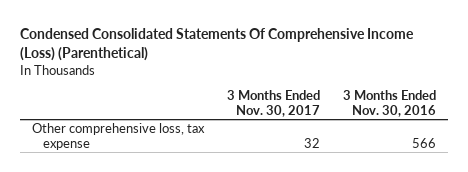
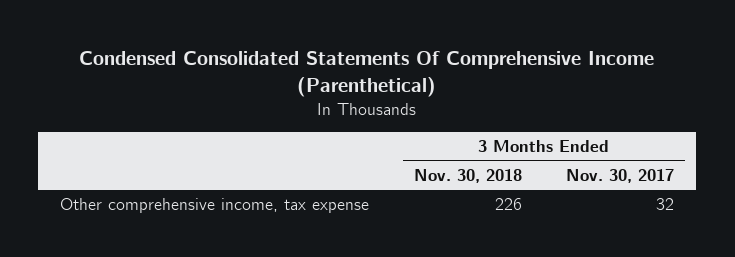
[19,28,414,62] Condensed Consolidated Statements Of Comprehensive Income (Loss) (Parenthetical) -> [79,50,655,97] Condensed Consolidated Statements Of Comprehensive Income (Parenthetical)
[343,90,437,117] 3 Months Ended Nov. 30, 2016 -> none
none -> [413,168,522,183] Nov. 30, 2018
[31,123,205,150] Other comprehensive loss, tax expense -> [60,198,370,214] Other comprehensive income, tax expense

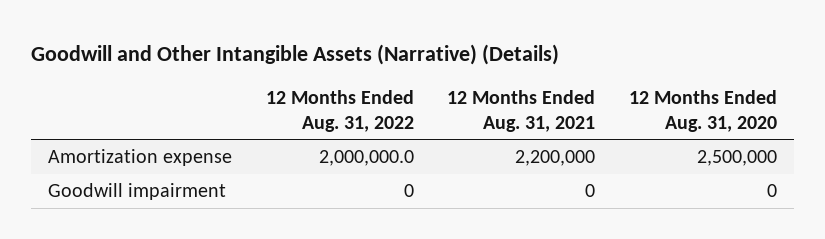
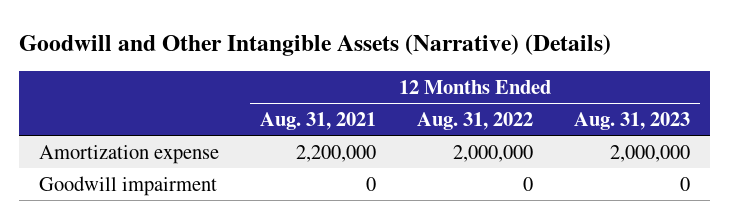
[628,89,777,132] 12 Months Ended Aug. 31, 2020 -> none
none -> [573,111,690,130] Aug. 31, 2023
[318,150,414,167] 2,000,000.0 -> [452,144,533,162] 2,000,000

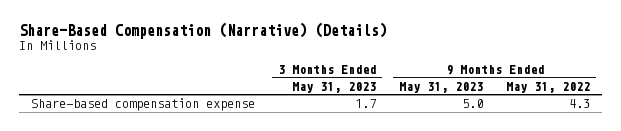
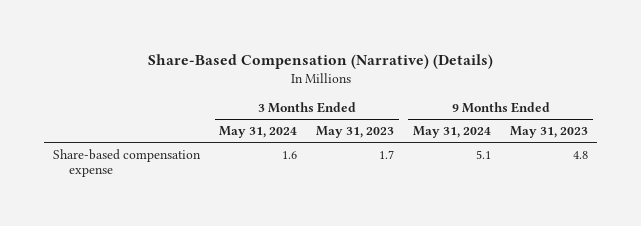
[506,81,591,93] May 31, 2022 -> none
none -> [219,125,298,138] May 31, 2024
none -> [413,125,492,138] May 31, 2024
[462,99,484,109] 5.0 -> [572,150,588,159] 4.8

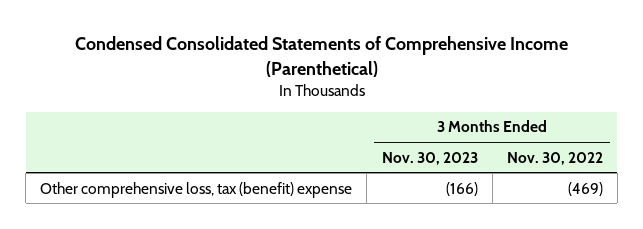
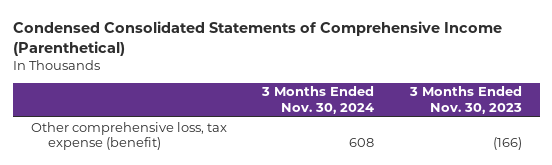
[506,151,603,165] Nov. 30, 2022 -> none
none -> [261,86,375,115] 3 Months Ended Nov. 30, 2024
[40,181,353,198] Other comprehensive loss, tax (benefit) expense -> [30,121,227,151] Other comprehensive loss, tax expense (benefit)

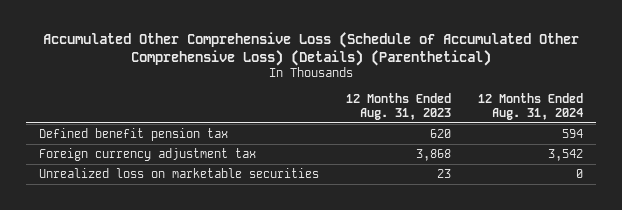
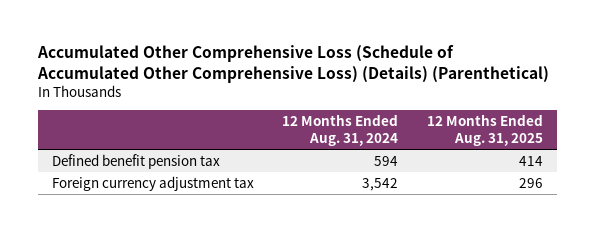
[345,92,451,120] 12 Months Ended Aug. 31, 2023 -> none
none -> [426,114,543,146] 12 Months Ended Aug. 31, 2025
[39,167,320,178] Unrealized loss on marketable securities -> none

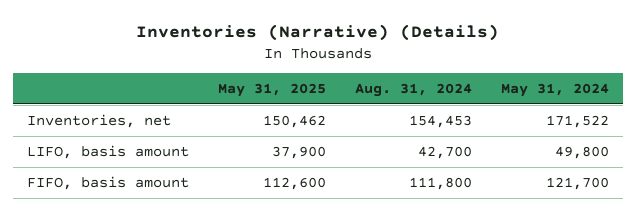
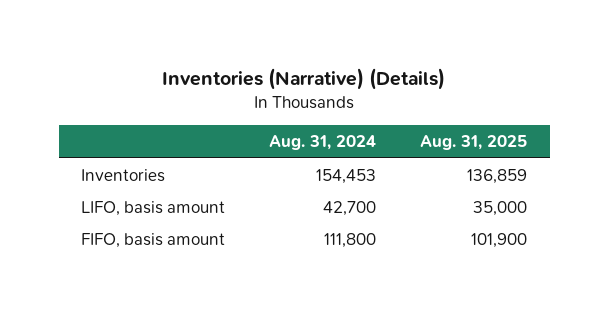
[218,83,327,98] May 31, 2025 -> none
[500,83,609,98] May 31, 2024 -> none
none -> [420,135,528,151] Aug. 31, 2025
[27,113,172,128] Inventories, net -> [80,168,165,182] Inventories

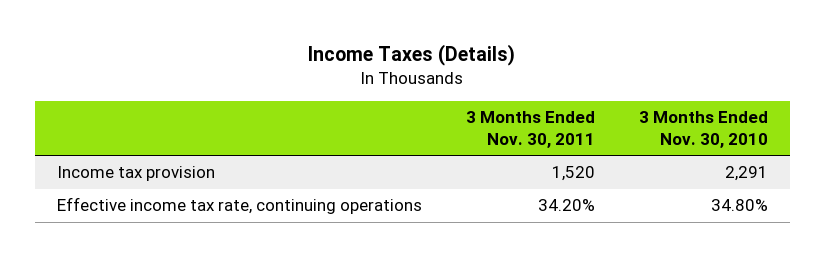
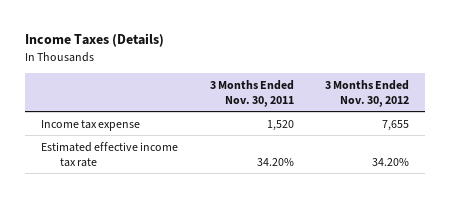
[638,111,768,148] 3 Months Ended Nov. 30, 2010 -> none
none -> [325,79,410,108] 3 Months Ended Nov. 30, 2012
[57,166,216,182] Income tax provision -> [41,119,141,131] Income tax expense
[57,197,423,215] Effective income tax rate, continuing operations -> [41,141,179,167] Estimated effective income tax rate

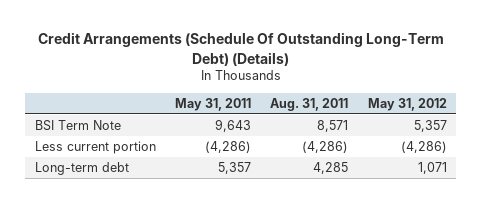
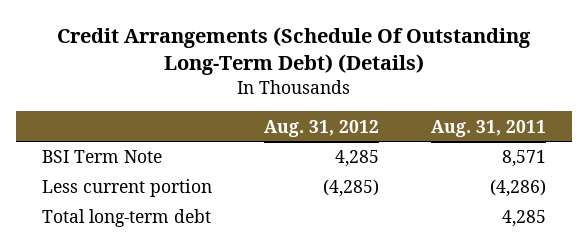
[175,97,252,111] May 31, 2011 -> none
[367,97,447,111] May 31, 2012 -> none
none -> [263,119,379,137] Aug. 31, 2012
[34,162,129,176] Long-term debt -> [42,209,212,228] Total long-term debt

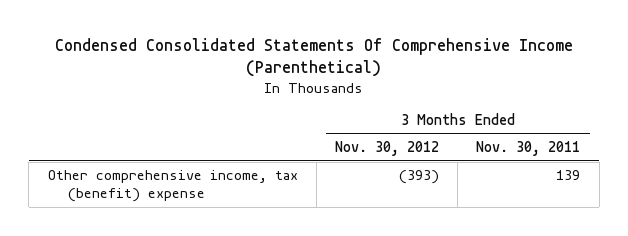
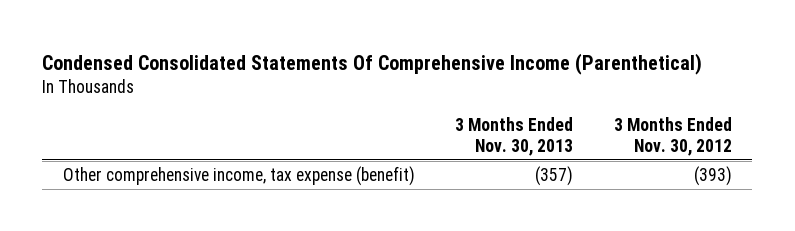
[476,141,581,157] Nov. 30, 2011 -> none
none -> [455,117,574,157] 3 Months Ended Nov. 30, 2013
[47,170,298,203] Other comprehensive income, tax (benefit) expense -> [62,166,415,187] Other comprehensive income, tax expense (benefit)

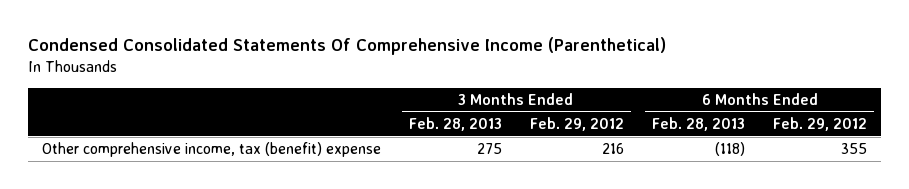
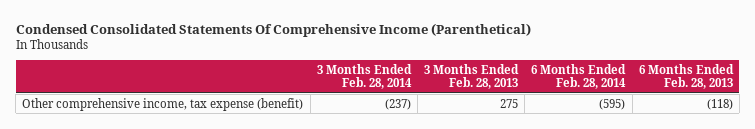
[529,116,624,131] Feb. 29, 2012 -> none
[773,116,868,131] Feb. 29, 2012 -> none
none -> [316,63,412,90] 3 Months Ended Feb. 28, 2014
none -> [531,63,627,90] 6 Months Ended Feb. 28, 2014
[41,142,381,158] Other comprehensive income, tax (benefit) expense -> [22,97,304,111] Other comprehensive income, tax expense (benefit)

